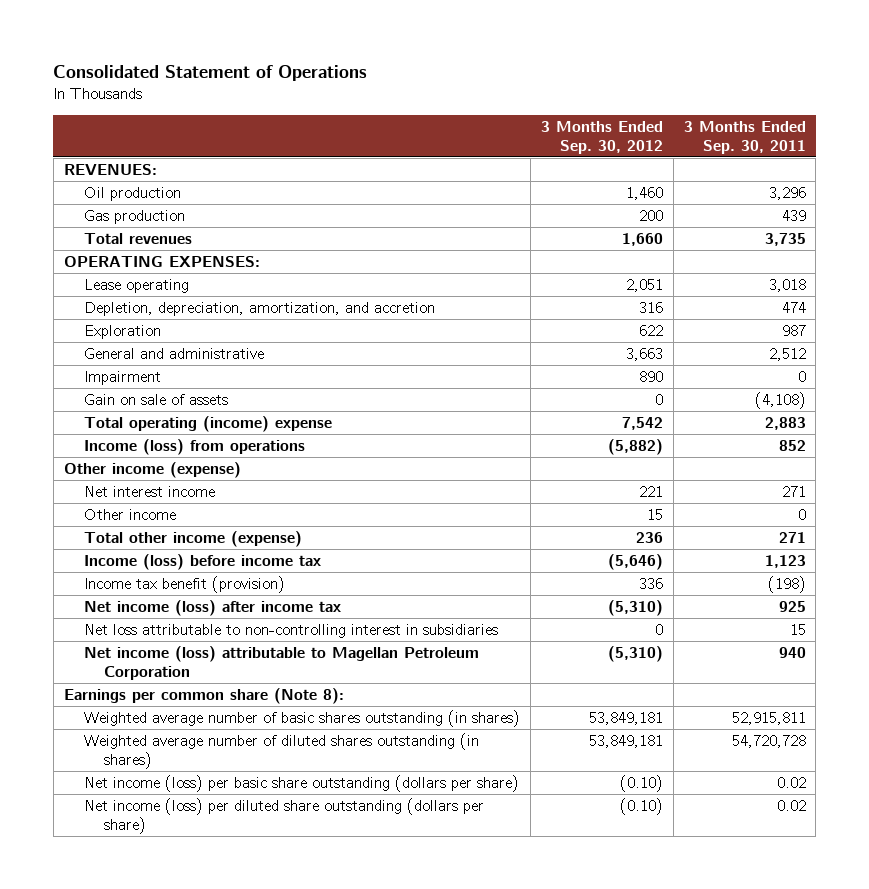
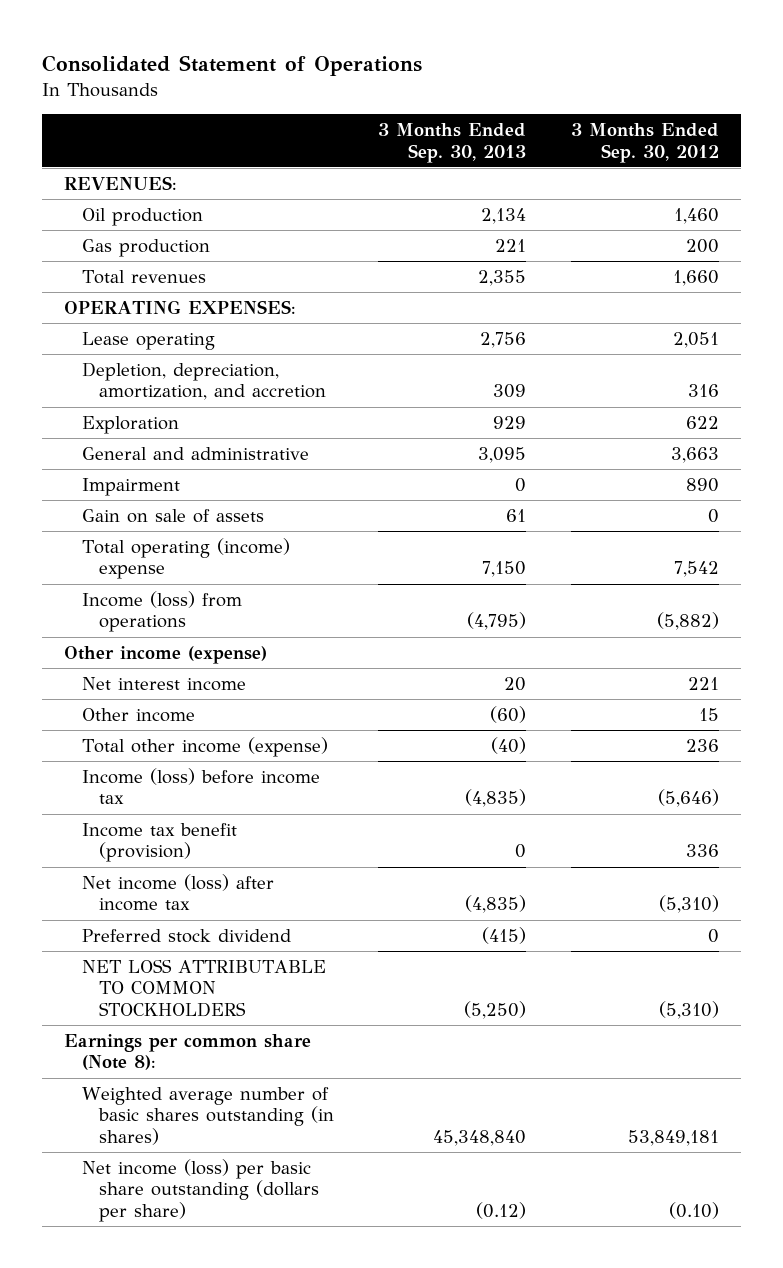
[683,120,806,154] 3 Months Ended Sep. 30, 2011 -> none
none -> [378,123,527,163] 3 Months Ended Sep. 30, 2013
[84,623,499,638] Net loss attributable to non-controlling interest in subsidiaries -> none
none -> [81,928,291,943] Preferred stock dividend
[84,645,480,680] Net income (loss) attributable to Magellan Petroleum Corporation -> [81,958,326,1017] NET LOSS ATTRIBUTABLE TO COMMON STOCKHOLDERS
[84,732,480,769] Weighted average number of diluted shares outstanding (in shares) -> none
[84,797,485,834] Net income (loss) per diluted share outstanding (dollars per share) -> none

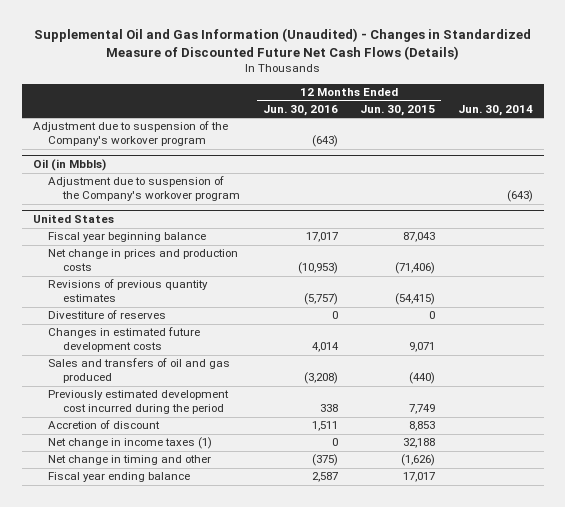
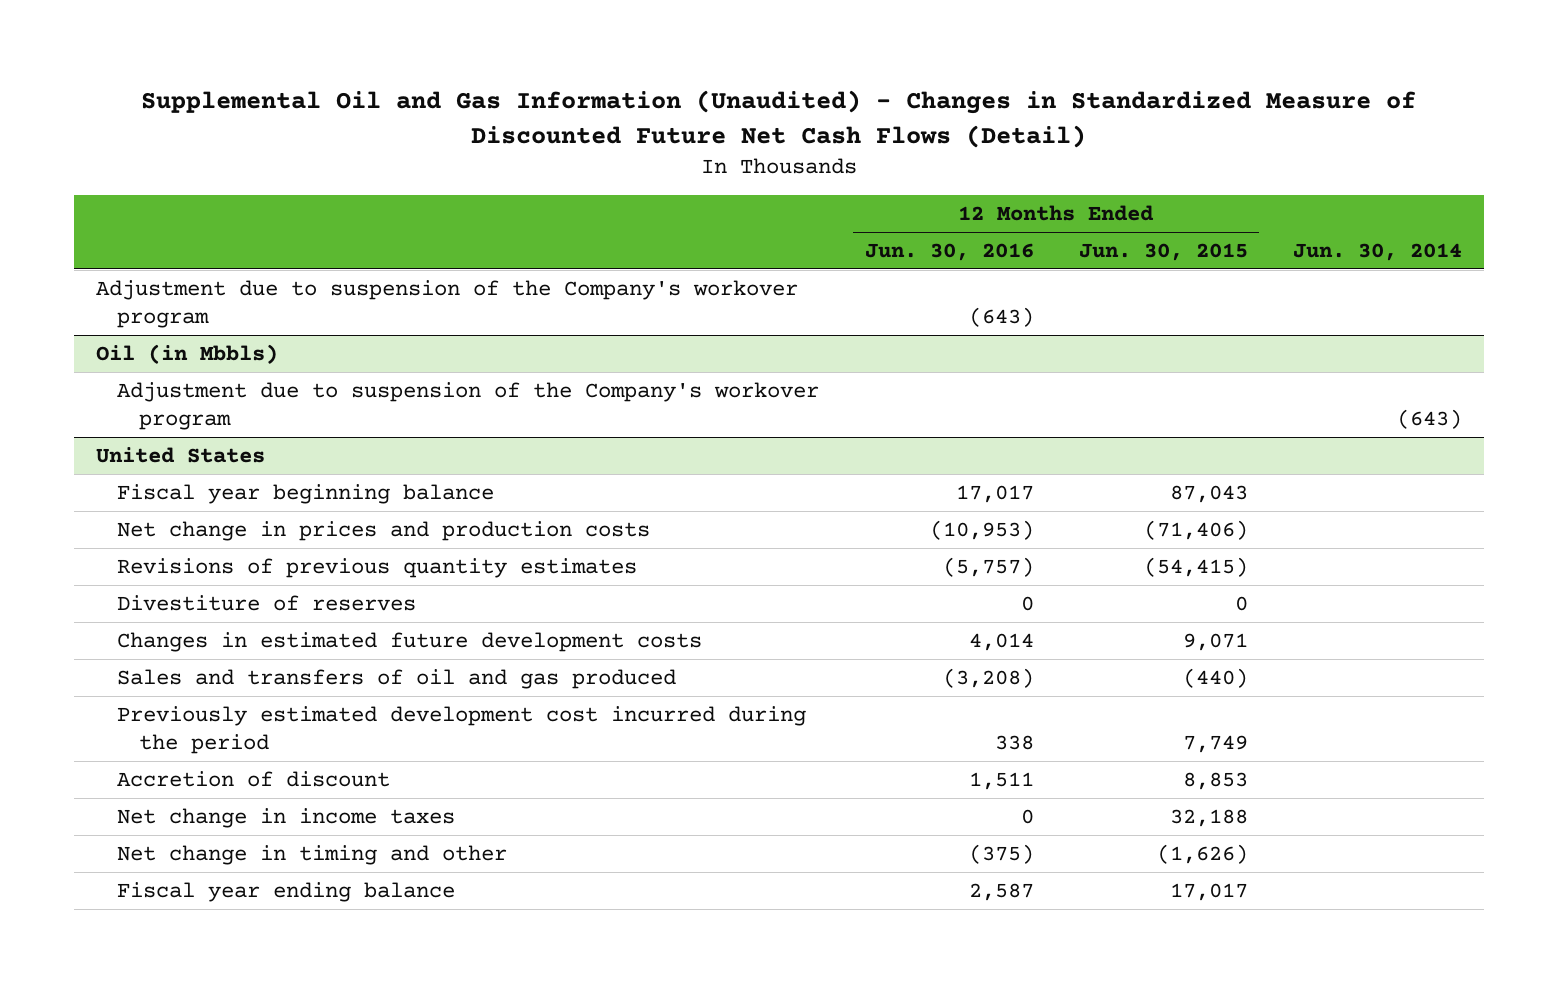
[33,28,531,60] Supplemental Oil and Gas Information (Unaudited) - Changes in Standardized Measure of Discounted Future Net Cash Flows (Details) -> [140,90,1416,149] Supplemental Oil and Gas Information (Unaudited) - Changes in Standardized Measure of Discounted Future Net Cash Flows (Detail)
[48,437,213,450] Net change in income taxes (1) -> [117,807,456,828] Net change in income taxes

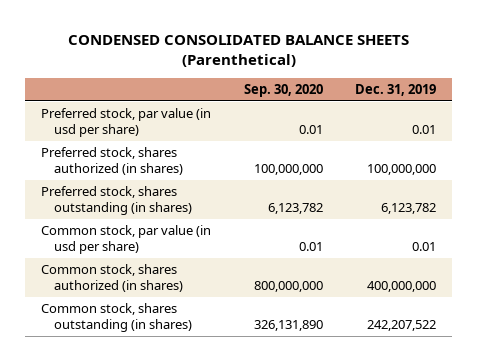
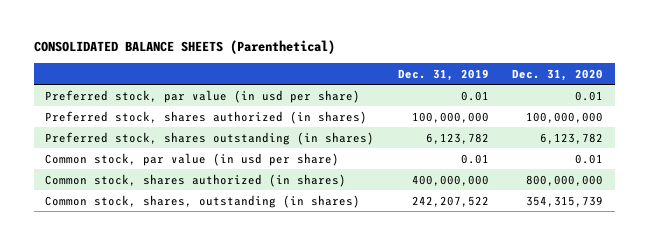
[67,35,409,68] CONDENSED CONSOLIDATED BALANCE SHEETS (Parenthetical) -> [33,40,335,55] CONSOLIDATED BALANCE SHEETS (Parenthetical)
[243,84,323,98] Sep. 30, 2020 -> none
none -> [512,68,604,81] Dec. 31, 2020
[41,303,192,333] Common stock, shares outstanding (in shares) -> [45,194,361,208] Common stock, shares, outstanding (in shares)

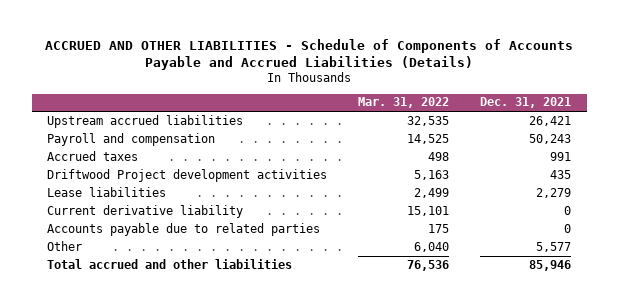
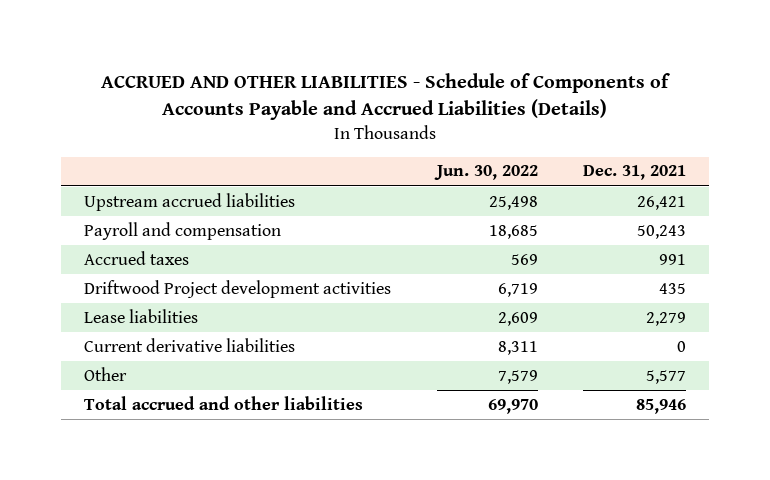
[358,97,450,109] Mar. 31, 2022 -> none
none -> [433,165,538,181] Jun. 30, 2022
[47,222,321,236] Accounts payable due to related parties -> none
[47,204,244,218] Current derivative liability -> [83,337,295,352] Current derivative liabilities

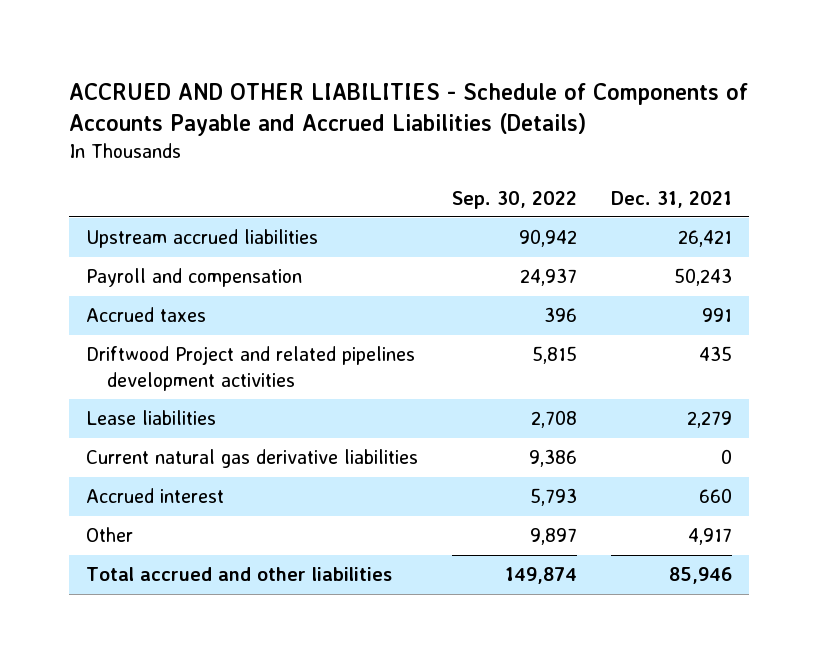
[433,165,538,181] Jun. 30, 2022 -> none
none -> [451,190,577,209] Sep. 30, 2022
[83,279,391,298] Driftwood Project development activities -> [85,346,415,391] Driftwood Project and related pipelines development activities
[83,337,295,352] Current derivative liabilities -> [85,449,418,469] Current natural gas derivative liabilities
none -> [85,488,224,504] Accrued interest
[646,369,687,384] 5,577 -> [688,528,733,546] 4,917

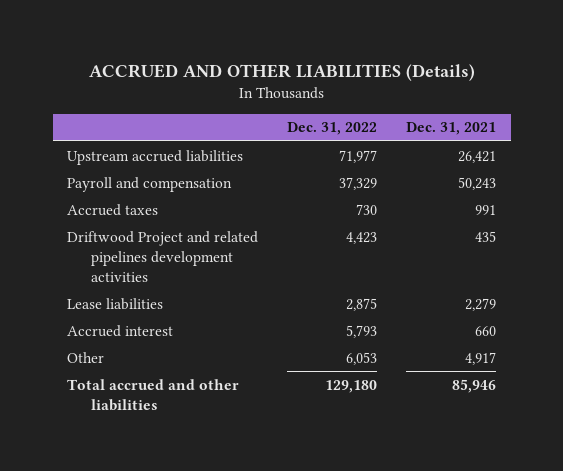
[68,82,748,137] ACCRUED AND OTHER LIABILITIES - Schedule of Components of Accounts Payable and Accrued Liabilities (Details) -> [88,63,475,81] ACCRUED AND OTHER LIABILITIES (Details)
[451,190,577,209] Sep. 30, 2022 -> none
none -> [287,122,378,136] Dec. 31, 2022
[85,449,418,469] Current natural gas derivative liabilities -> none

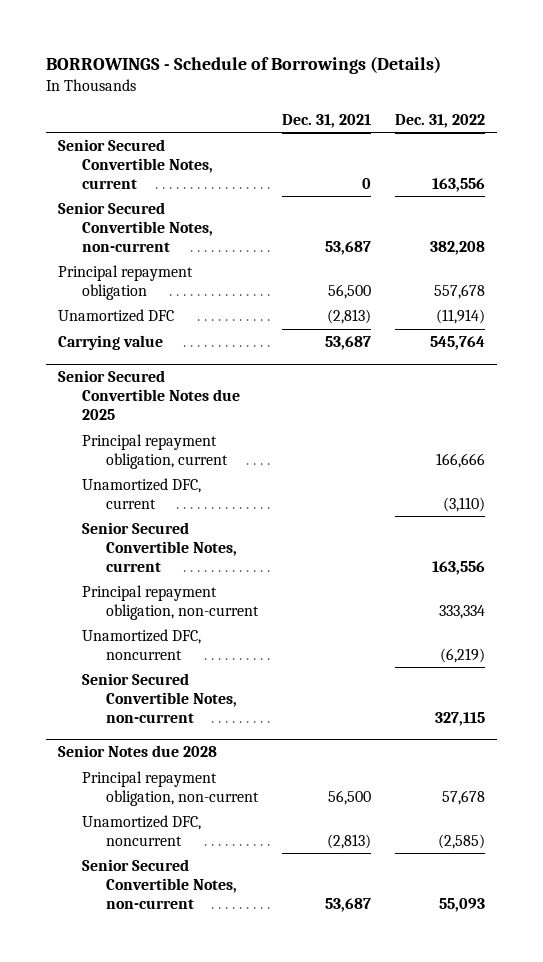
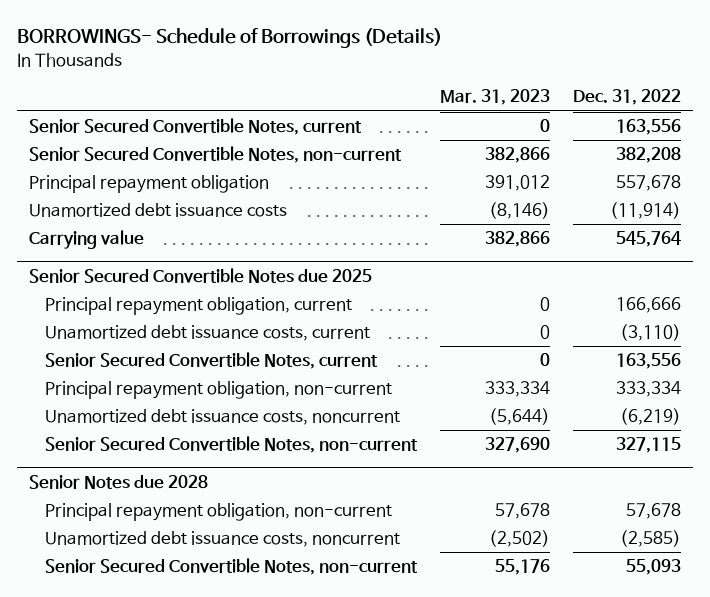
[46,56,442,75] BORROWINGS - Schedule of Borrowings (Details) -> [17,28,443,49] BORROWINGS- Schedule of Borrowings (Details)
[281,113,371,128] Dec. 31, 2021 -> none
none -> [440,89,551,106] Mar. 31, 2023
[58,309,175,323] Unamortized DFC -> [28,203,287,218] Unamortized debt issuance costs
[82,478,202,509] Unamortized DFC, current -> [45,325,371,342] Unamortized debt issuance costs, current
[82,629,202,660] Unamortized DFC, noncurrent -> [45,409,401,426] Unamortized debt issuance costs, noncurrent
[82,815,202,846] Unamortized DFC, noncurrent -> [45,531,401,548] Unamortized debt issuance costs, noncurrent

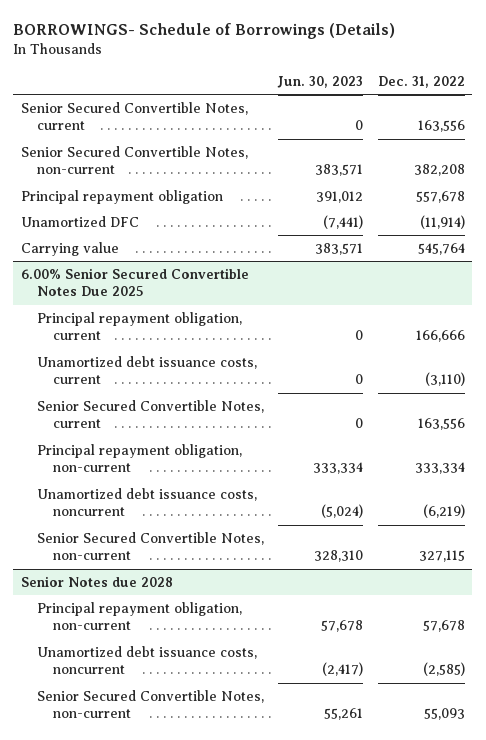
[440,89,551,106] Mar. 31, 2023 -> none
none -> [277,75,364,88] Jun. 30, 2023
[28,203,287,218] Unamortized debt issuance costs -> [20,215,139,227] Unamortized DFC
[28,267,372,283] Senior Secured Convertible Notes due 2025 -> [20,267,249,297] 6.00% Senior Secured Convertible Notes Due 2025

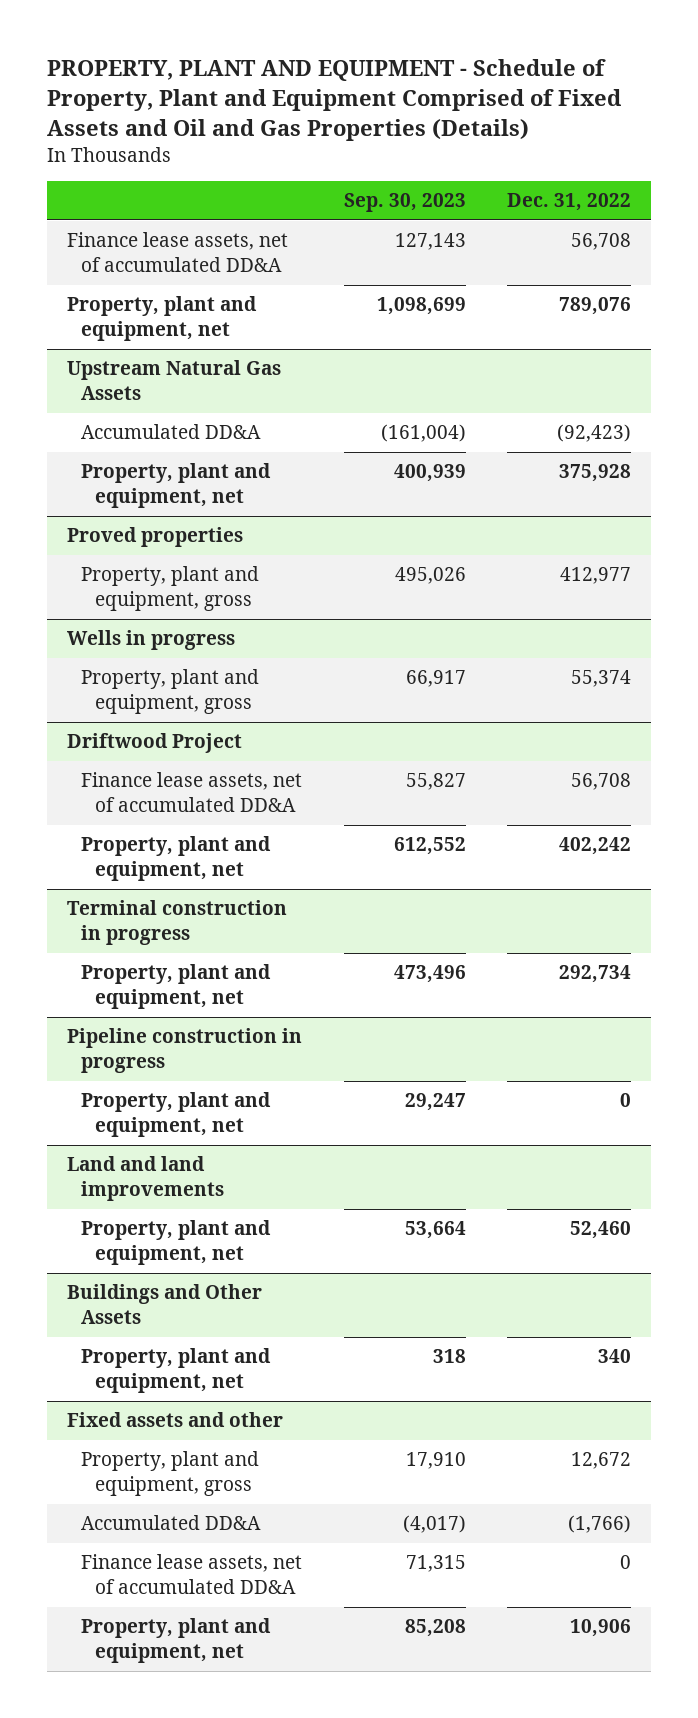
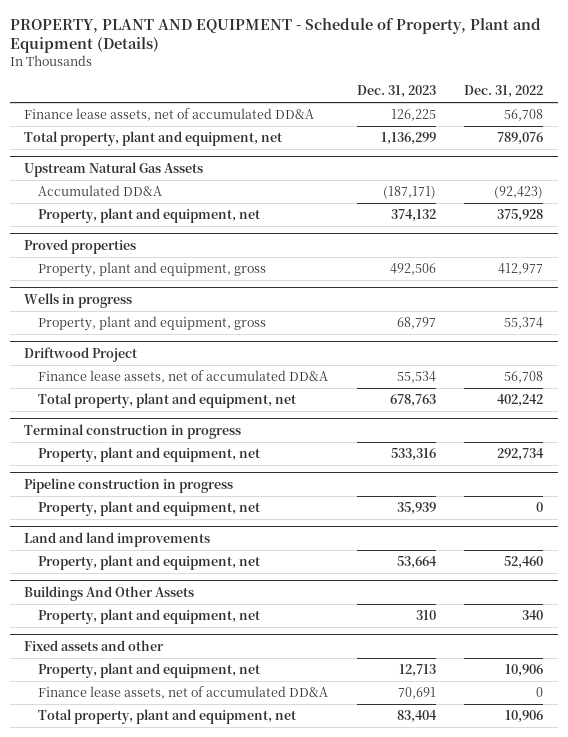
[46,59,621,141] PROPERTY, PLANT AND EQUIPMENT - Schedule of Property, Plant and Equipment Comprised of Fixed Assets and Oil and Gas Properties (Details) -> [10,17,542,54] PROPERTY, PLANT AND EQUIPMENT - Schedule of Property, Plant and Equipment (Details)
[343,193,466,213] Sep. 30, 2023 -> none
none -> [356,85,436,99] Dec. 31, 2023
[67,296,258,342] Property, plant and equipment, net -> [24,131,283,147] Total property, plant and equipment, net
[80,836,271,882] Property, plant and equipment, net -> [37,393,296,409] Total property, plant and equipment, net
[67,1284,263,1325] Buildings and Other Assets -> [24,585,195,601] Buildings And Other Assets
[80,1451,259,1497] Property, plant and equipment, gross -> none
[80,1515,261,1531] Accumulated DD&A -> none
[80,1554,302,1595] Finance lease assets, net of accumulated DD&A -> [37,686,328,700] Finance lease assets, net of accumulated DD&A
none -> [37,709,296,725] Total property, plant and equipment, net

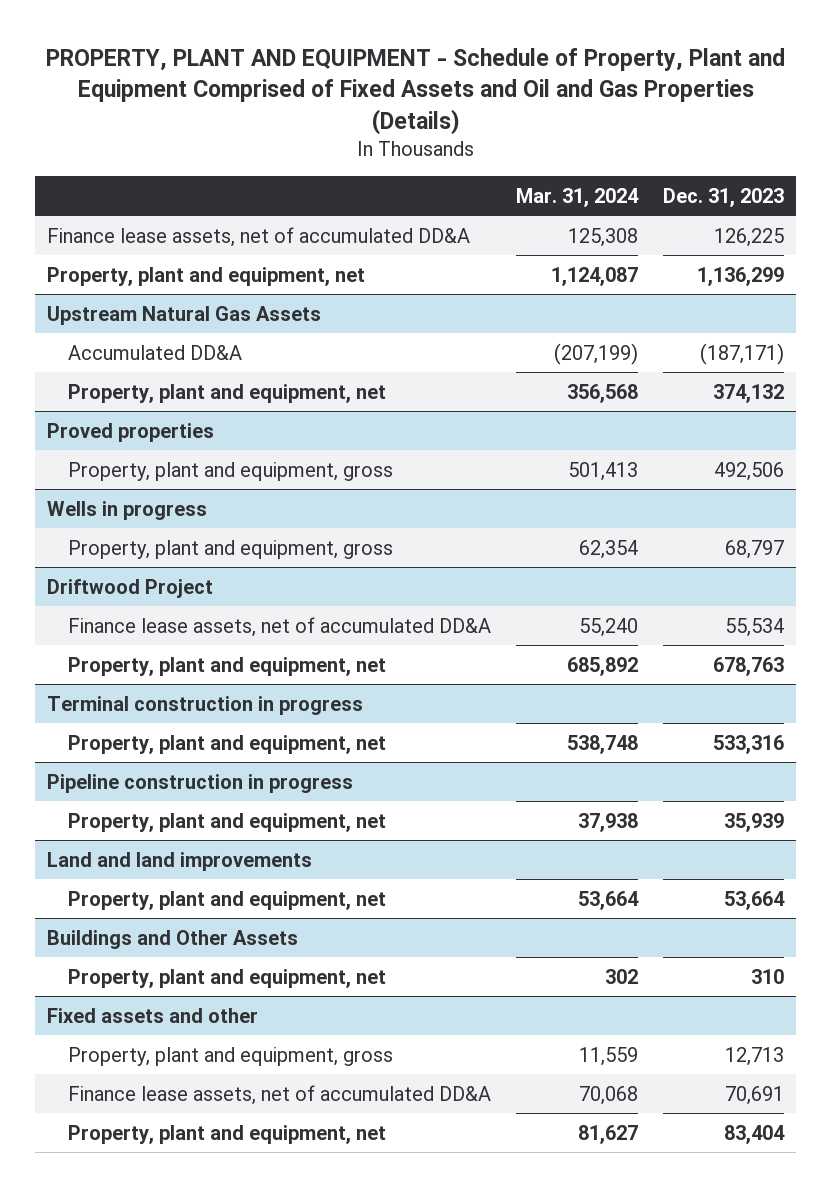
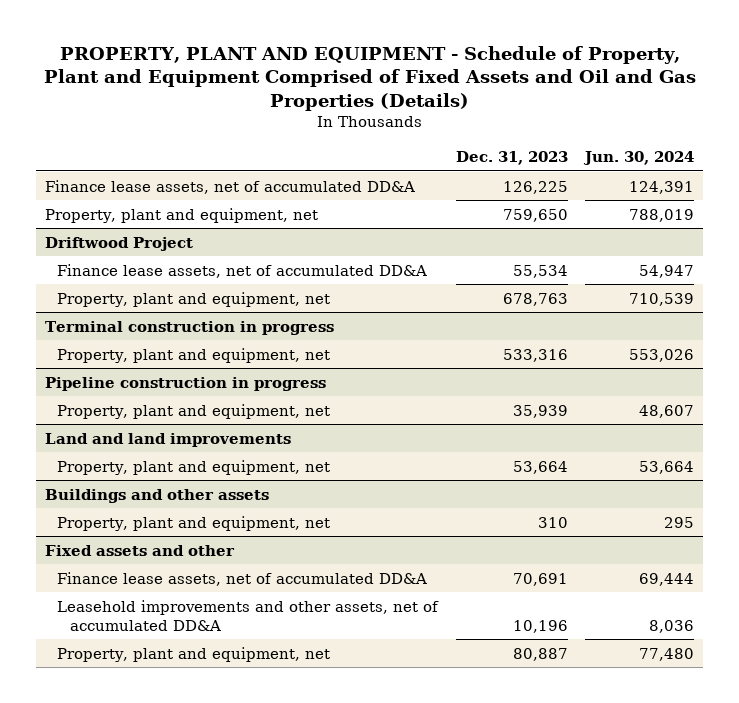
[516,187,640,207] Mar. 31, 2024 -> none
none -> [583,151,695,166] Jun. 30, 2024
[47,305,322,325] Upstream Natural Gas Assets -> none
[68,344,243,360] Accumulated DD&A -> none
[68,383,387,403] Property, plant and equipment, net -> none
[47,422,215,442] Proved properties -> none
[68,461,394,481] Property, plant and equipment, gross -> none
[47,500,208,520] Wells in progress -> none
[68,539,394,559] Property, plant and equipment, gross -> none
[696,266,784,286] 1,136,299 -> [502,208,568,222] 759,650
[47,929,299,949] Buildings and Other Assets -> [44,488,269,503] Buildings and other assets
[68,1046,394,1066] Property, plant and equipment, gross -> none
none -> [57,599,440,631] Leasehold improvements and other assets, net of accumulated DD&A
[723,1124,785,1144] 83,404 -> [512,647,568,661] 80,887

